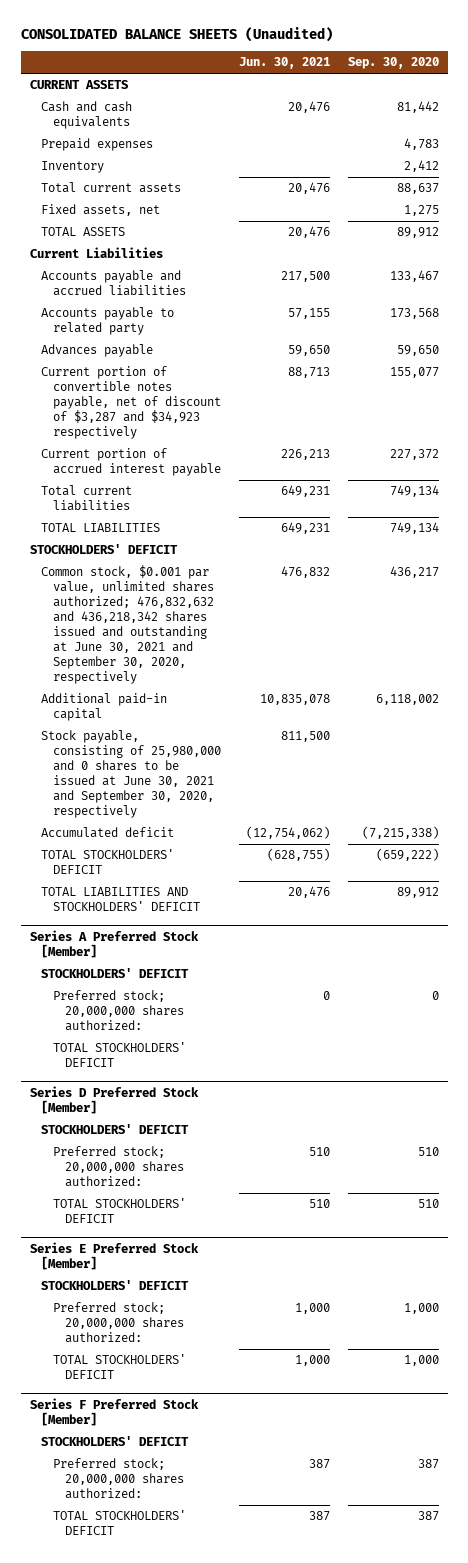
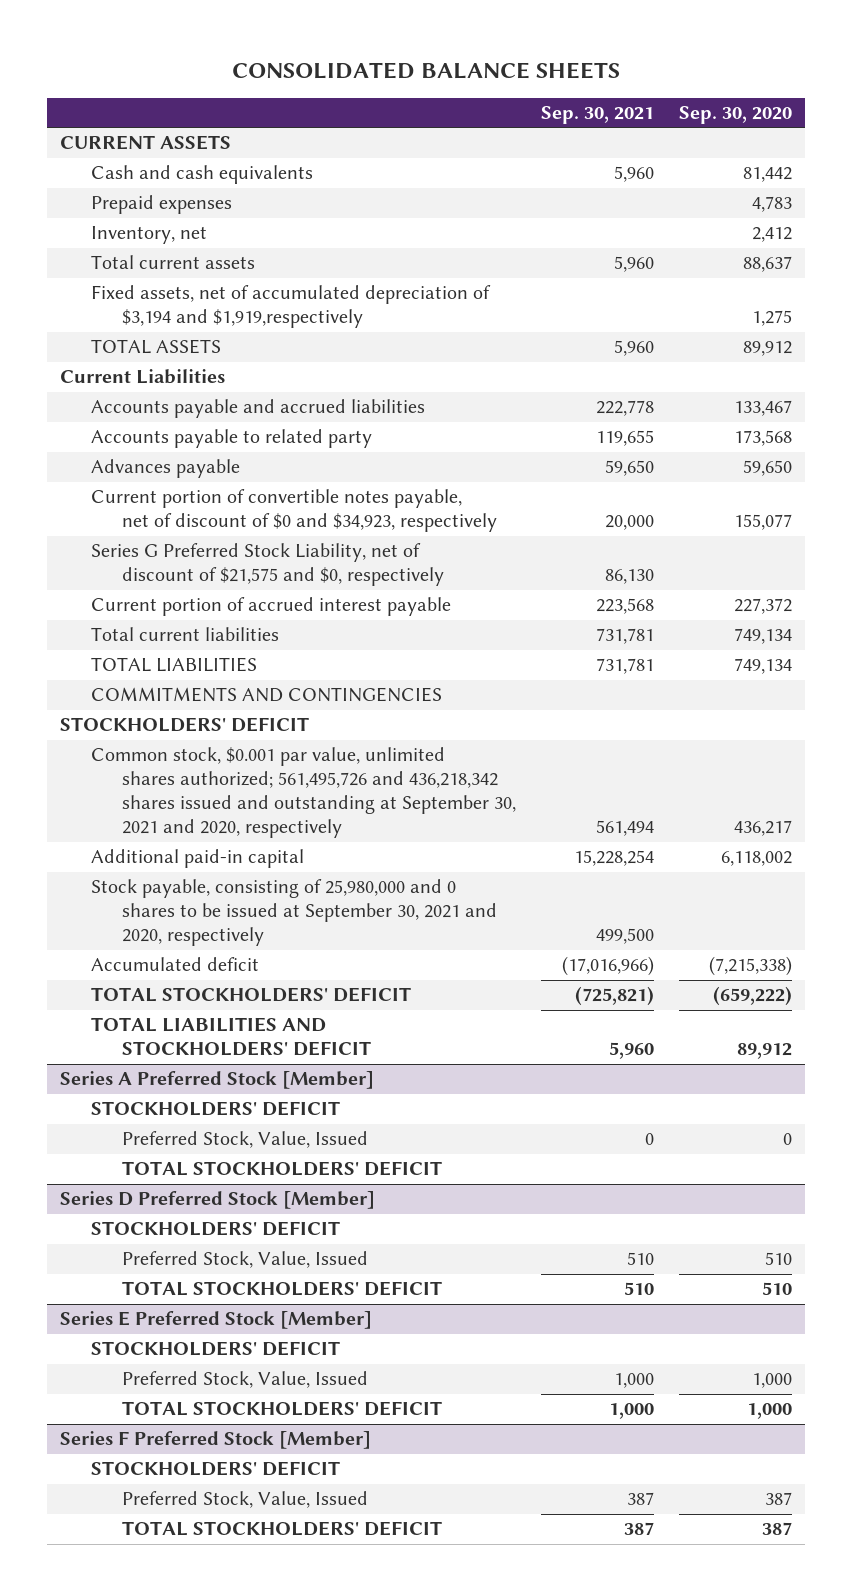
[20,27,333,43] CONSOLIDATED BALANCE SHEETS (Unaudited) -> [232,61,621,79] CONSOLIDATED BALANCE SHEETS
[238,57,330,70] Jun. 30, 2021 -> none
none -> [540,106,654,125] Sep. 30, 2021
[41,161,105,174] Inventory -> [90,226,207,245] Inventory, net
[41,204,161,217] Fixed assets, net -> [90,285,491,329] Fixed assets, net of accumulated depreciation of $3,194 and $1,919,respectively
[41,366,221,440] Current portion of convertible notes payable, net of discount of $3,287 and $34,923 respectively -> [90,489,497,533] Current portion of convertible notes payable, net of discount of $0 and $34,923, respectively
none -> [90,543,444,587] Series G Preferred Stock Liability, net of discount of $21,575 and $0, respectively
none -> [90,687,442,703] COMMITMENTS AND CONTINGENCIES
[41,565,214,685] Common stock, $0.001 par value, unlimited shares authorized; 476,832,632 and 436,218,342 shares issued and outstanding at June 30, 2021 and September 30, 2020, respectively -> [90,747,516,839] Common stock, $0.001 par value, unlimited shares authorized; 561,495,726 and 436,218,342 shares issued and outstanding at September 30, 2021 and 2020, respectively
[41,730,221,819] Stock payable, consisting of 25,980,000 and 0 shares to be issued at June 30, 2021 and September 30, 2020, respectively -> [90,879,497,947] Stock payable, consisting of 25,980,000 and 0 shares to be issued at September 30, 2021 and 2020, respectively
[52,990,184,1032] Preferred stock; 20,000,000 shares authorized: -> [121,1131,368,1149] Preferred Stock, Value, Issued
[52,1146,184,1188] Preferred stock; 20,000,000 shares authorized: -> [121,1251,368,1269] Preferred Stock, Value, Issued
[52,1302,184,1344] Preferred stock; 20,000,000 shares authorized: -> [121,1371,368,1389] Preferred Stock, Value, Issued
[52,1458,184,1500] Preferred stock; 20,000,000 shares authorized: -> [121,1491,368,1509] Preferred Stock, Value, Issued

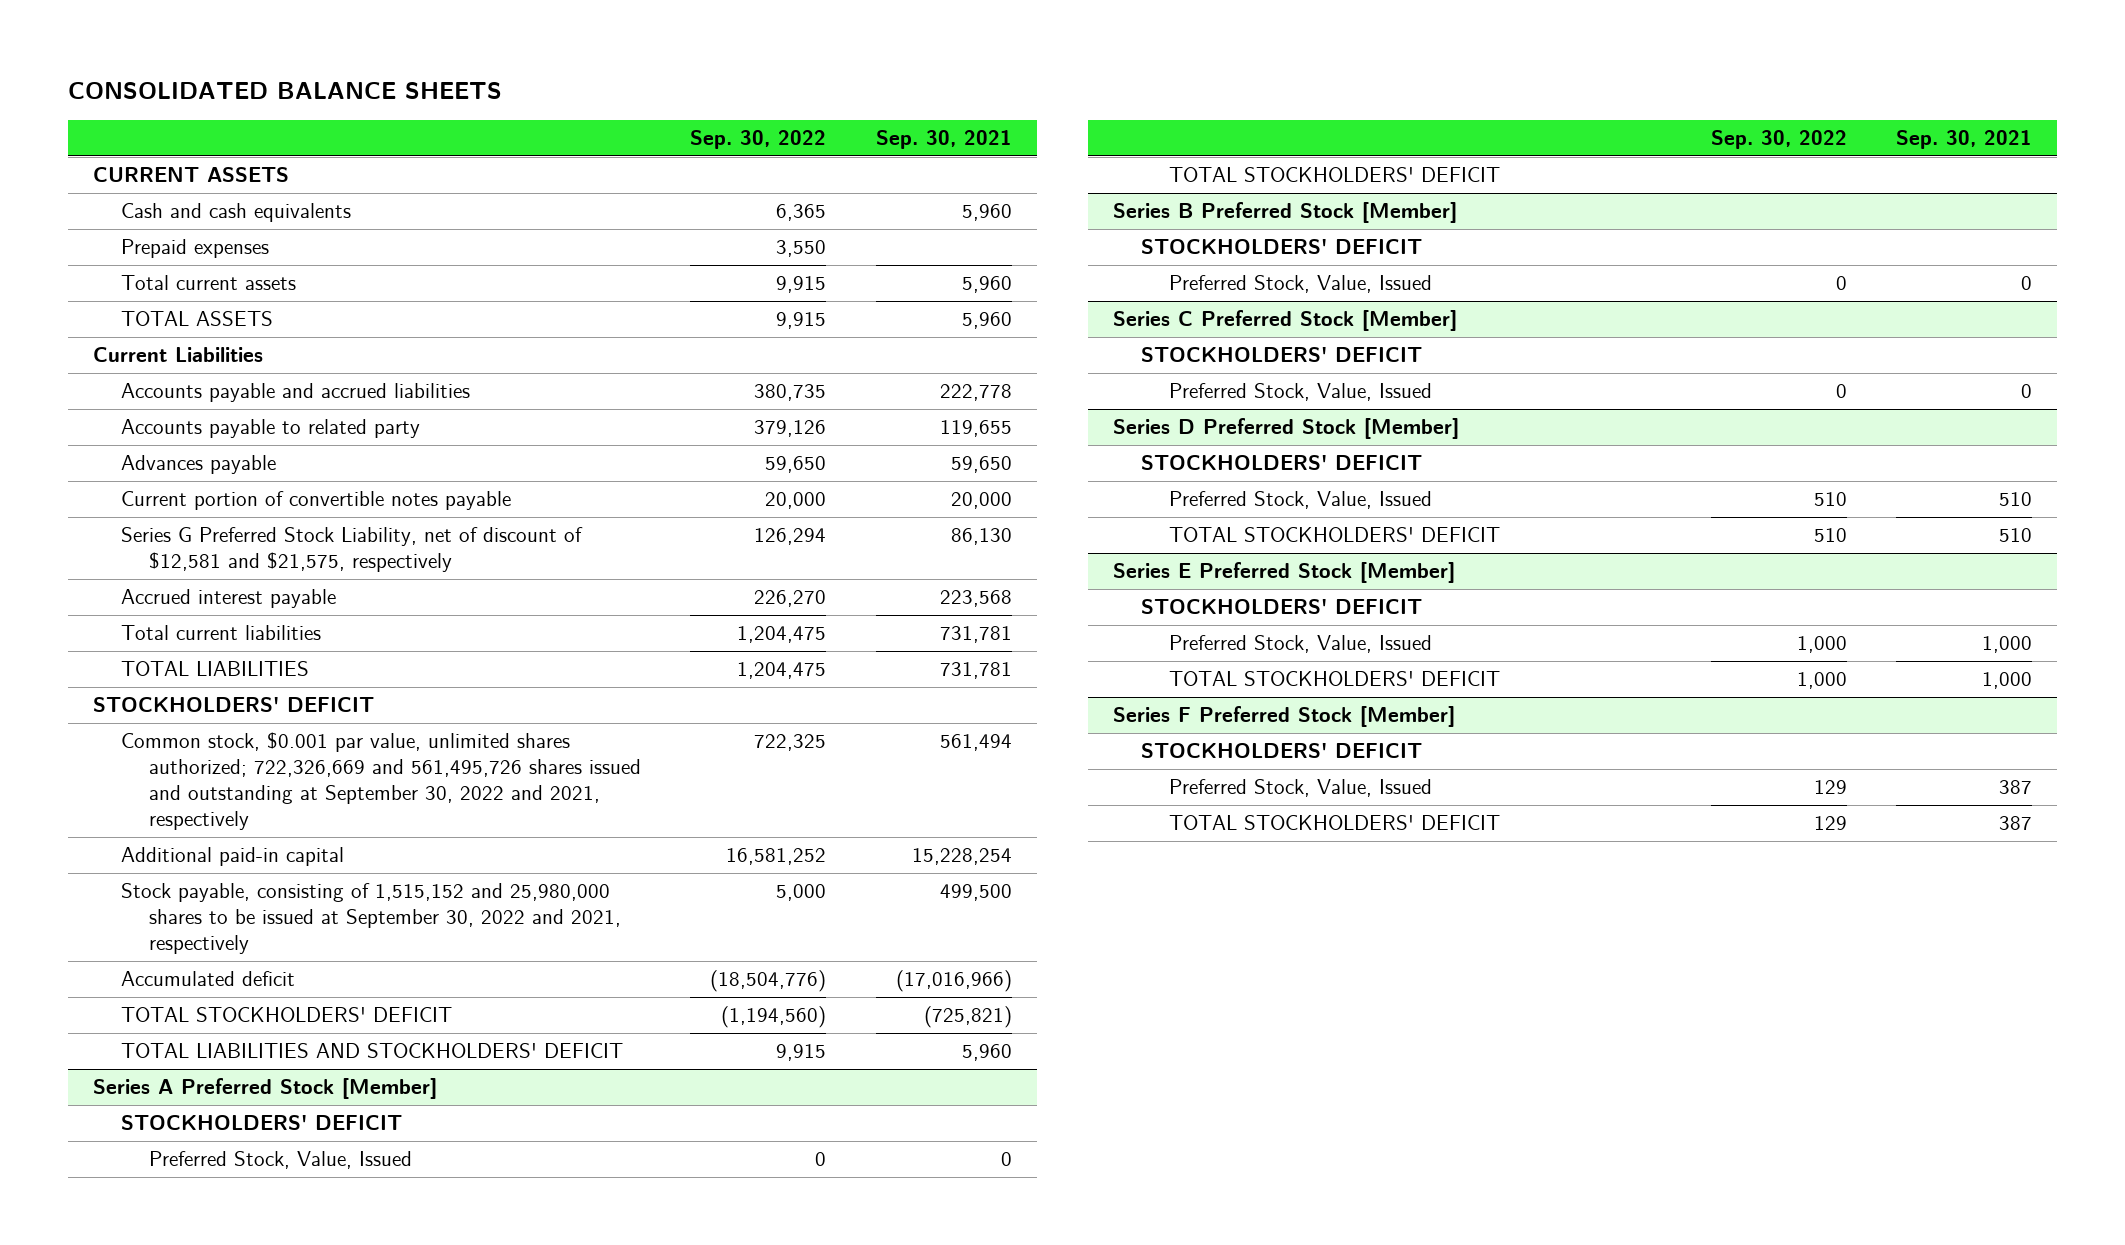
[679,106,793,125] Sep. 30, 2020 -> none
none -> [690,129,827,149] Sep. 30, 2022
[90,226,207,245] Inventory, net -> none
[90,285,491,329] Fixed assets, net of accumulated depreciation of $3,194 and $1,919,respectively -> none
[90,489,497,533] Current portion of convertible notes payable, net of discount of $0 and $34,923, respectively -> [120,491,511,511] Current portion of convertible notes payable
[90,543,444,587] Series G Preferred Stock Liability, net of discount of $21,575 and $0, respectively -> [120,527,583,573] Series G Preferred Stock Liability, net of discount of $12,581 and $21,575, respectively
[90,597,451,617] Current portion of accrued interest payable -> [120,589,336,609] Accrued interest payable
[90,687,442,703] COMMITMENTS AND CONTINGENCIES -> none
[90,747,516,839] Common stock, $0.001 par value, unlimited shares authorized; 561,495,726 and 436,218,342 shares issued and outstanding at September 30, 2021 and 2020, respectively -> [120,732,641,831] Common stock, $0.001 par value, unlimited shares authorized; 722,326,669 and 561,495,726 shares issued and outstanding at September 30, 2022 and 2021, respectively
[90,879,497,947] Stock payable, consisting of 25,980,000 and 0 shares to be issued at September 30, 2021 and 2020, respectively -> [120,883,621,955] Stock payable, consisting of 1,515,152 and 25,980,000 shares to be issued at September 30, 2022 and 2021, respectively
none -> [1112,202,1457,224] Series B Preferred Stock [Member]
none -> [1140,239,1422,255] STOCKHOLDERS' DEFICIT
none -> [1168,275,1432,294] Preferred Stock, Value, Issued
none -> [1112,310,1457,332] Series C Preferred Stock [Member]
none -> [1140,347,1422,363] STOCKHOLDERS' DEFICIT
none -> [1168,383,1432,402] Preferred Stock, Value, Issued

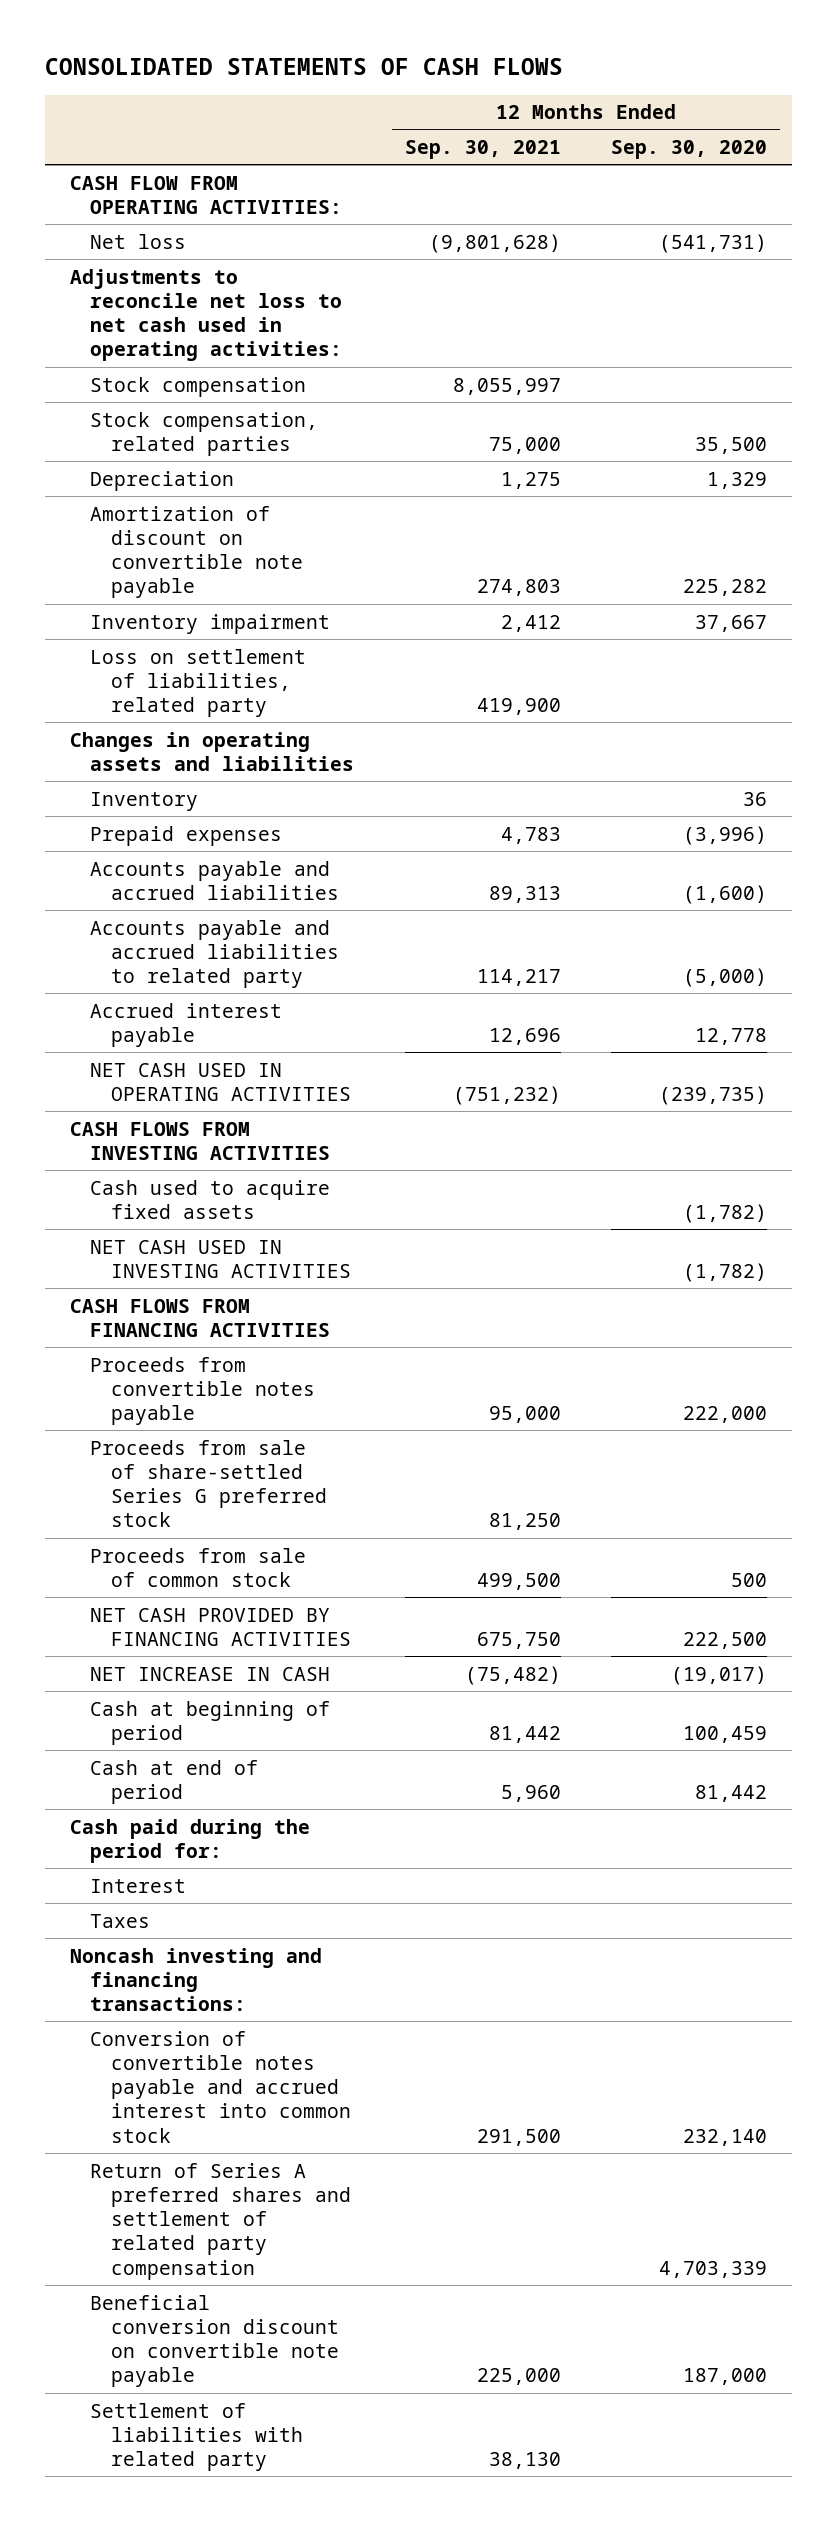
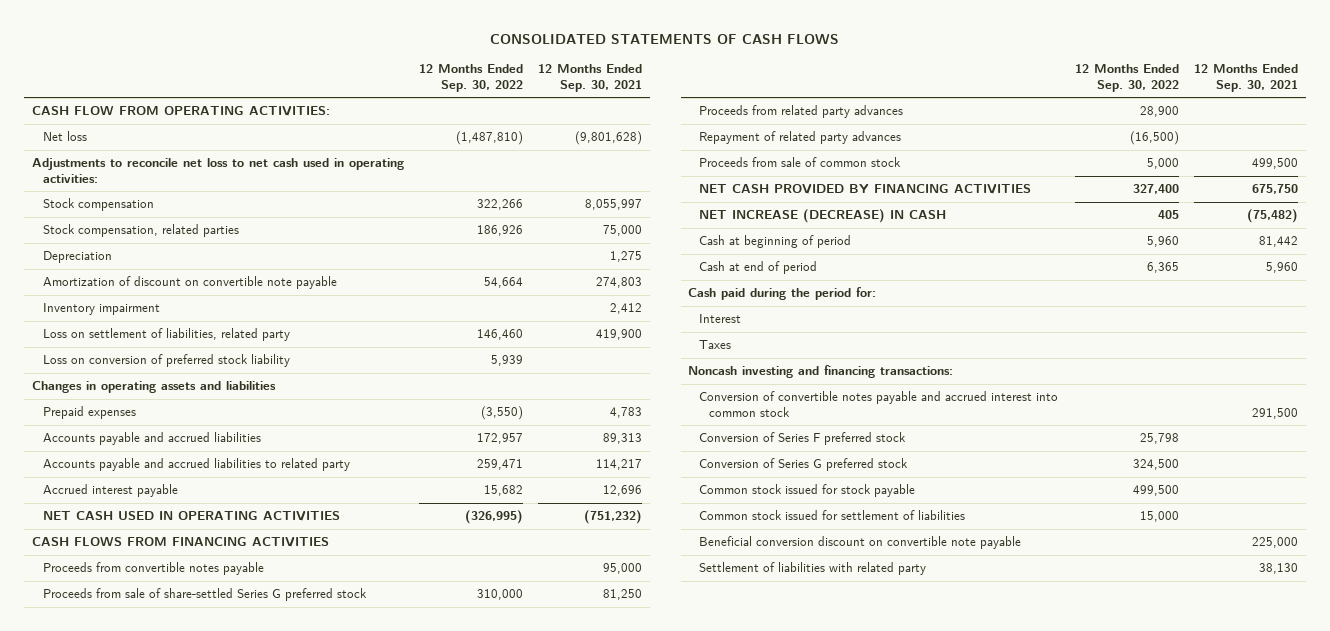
[610,139,767,159] Sep. 30, 2020 -> none
none -> [419,63,524,92] 12 Months Ended Sep. 30, 2022
none -> [42,354,290,368] Loss on conversion of preferred stock liability
[90,791,199,811] Inventory -> none
[69,1121,331,1160] CASH FLOWS FROM INVESTING ACTIVITIES -> none
[90,1179,331,1219] Cash used to acquire fixed assets -> none
[90,1239,351,1278] NET CASH USED IN INVESTING ACTIVITIES -> none
none -> [698,105,903,119] Proceeds from related party advances
none -> [698,131,901,145] Repayment of related party advances
[90,1666,331,1681] NET INCREASE IN CASH -> [698,209,946,224] NET INCREASE (DECREASE) IN CASH
[90,2162,351,2280] Return of Series A preferred shares and settlement of related party compensation -> none
none -> [698,432,906,446] Conversion of Series F preferred stock
none -> [698,458,908,472] Conversion of Series G preferred stock
none -> [698,484,915,498] Common stock issued for stock payable
none -> [698,510,965,521] Common stock issued for settlement of liabilities

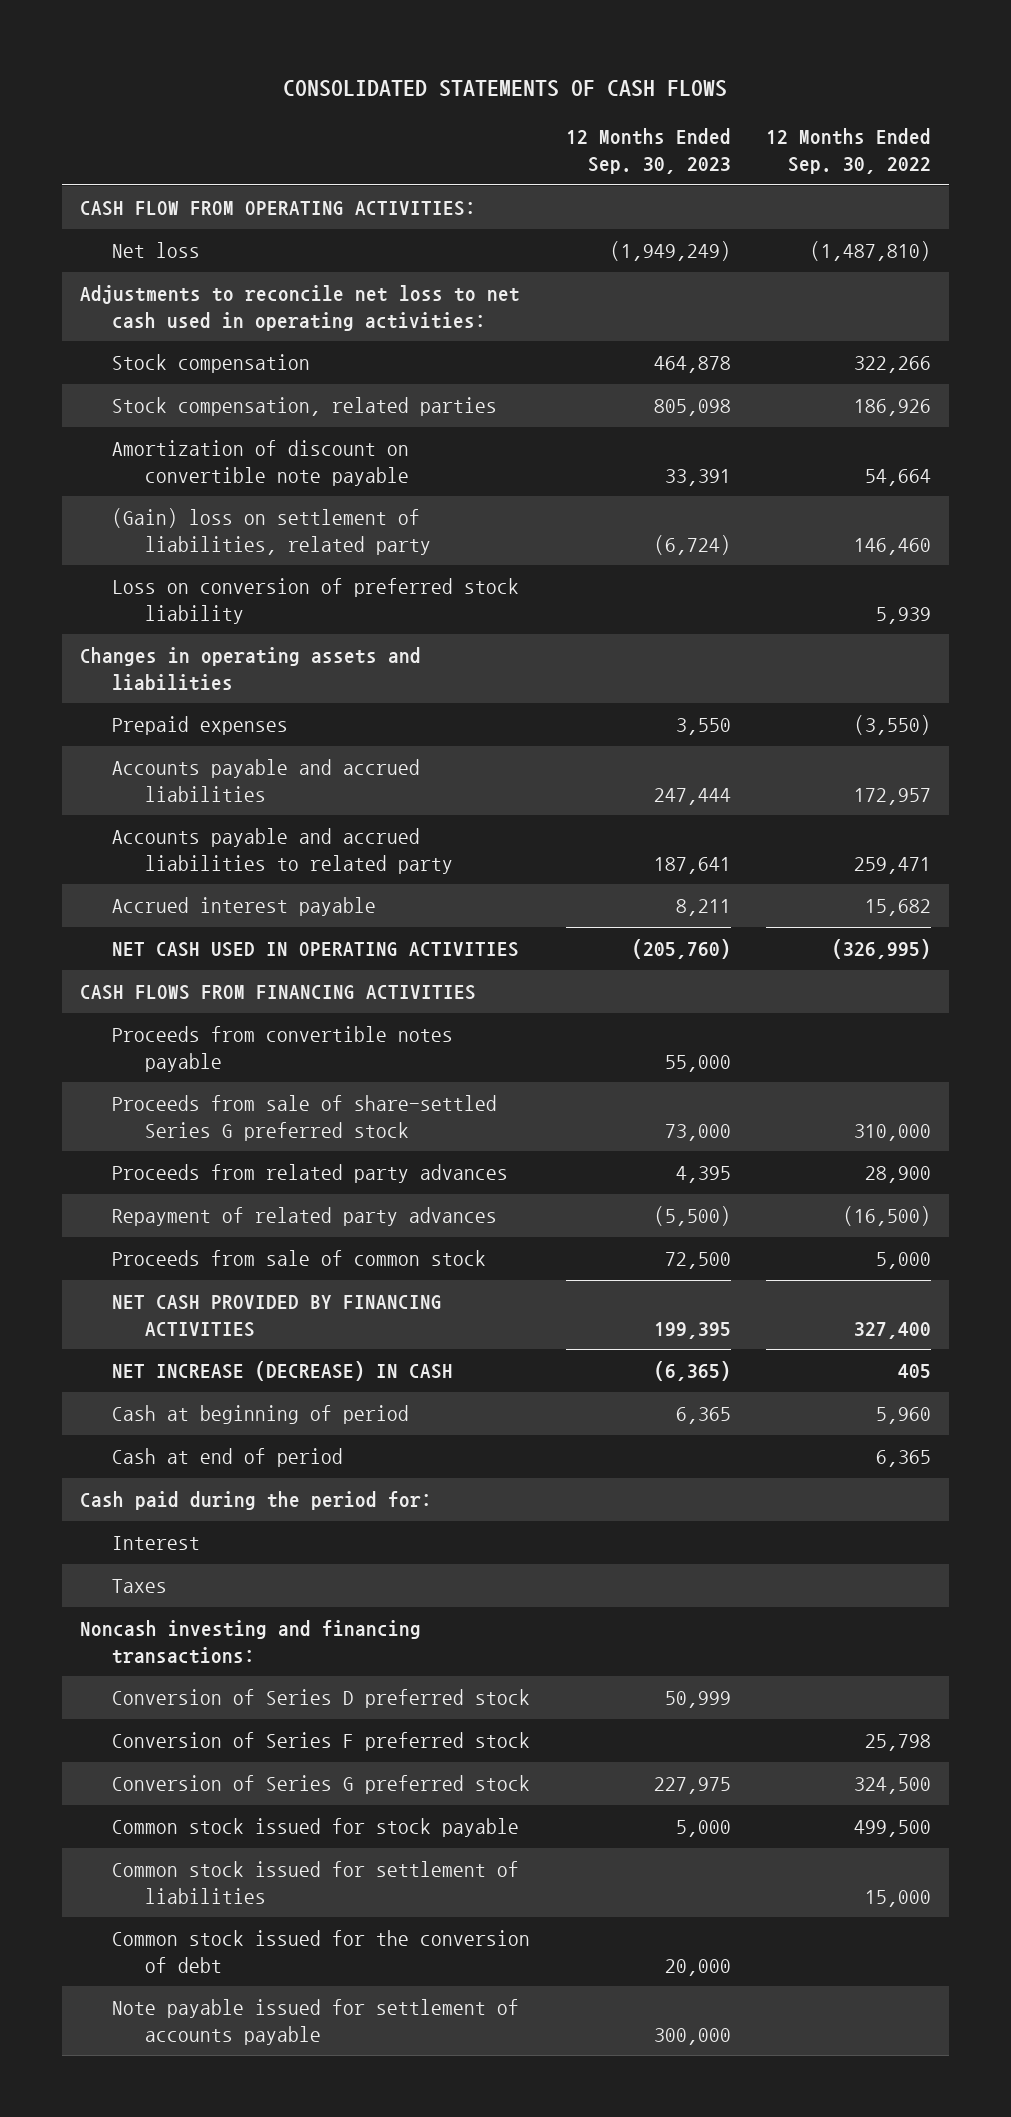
[538,63,643,92] 12 Months Ended Sep. 30, 2021 -> none
none -> [565,128,731,174] 12 Months Ended Sep. 30, 2023
[42,251,112,264] Depreciation -> none
[42,303,160,316] Inventory impairment -> none
[42,328,290,342] Loss on settlement of liabilities, related party -> [112,508,432,555] (Gain) loss on settlement of liabilities, related party
[698,391,1058,417] Conversion of convertible notes payable and accrued interest into common stock -> none
none -> [112,1689,531,1709] Conversion of Series D preferred stock
[698,536,1021,550] Beneficial conversion discount on convertible note payable -> none
[698,562,926,576] Settlement of liabilities with related party -> none
none -> [112,1930,531,1973] Common stock issued for the conversion of debt
none -> [112,1999,520,2045] Note payable issued for settlement of accounts payable

